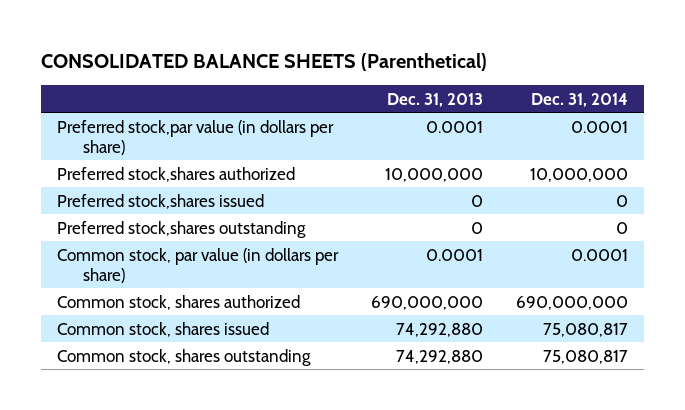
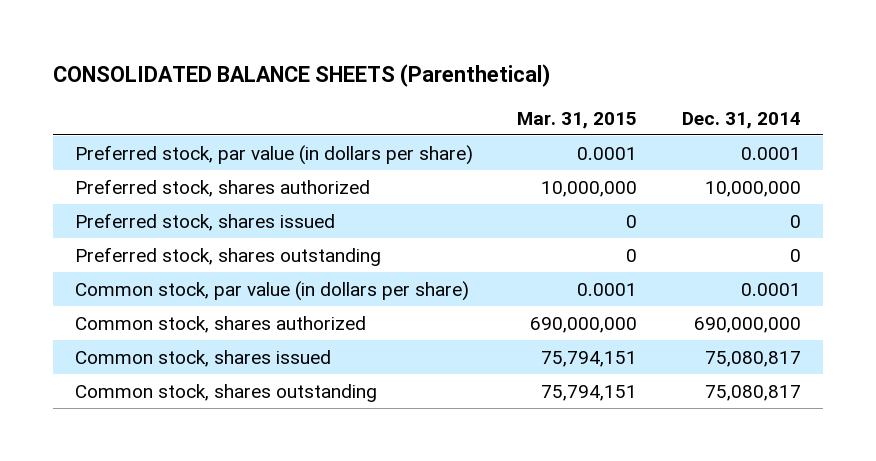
[386,92,483,107] Dec. 31, 2013 -> none
none -> [517,111,638,129] Mar. 31, 2015
[57,119,335,155] Preferred stock,par value (in dollars per share) -> [75,144,474,165] Preferred stock, par value (in dollars per share)
[57,166,296,182] Preferred stock,shares authorized -> [75,178,371,197] Preferred stock, shares authorized
[57,193,265,209] Preferred stock,shares issued -> [75,212,336,231] Preferred stock, shares issued
[57,220,307,238] Preferred stock,shares outstanding -> [75,246,382,266] Preferred stock, shares outstanding

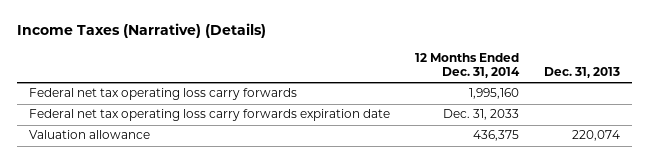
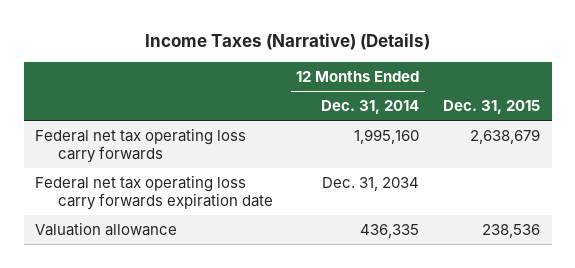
[544,66,621,78] Dec. 31, 2013 -> none
none -> [442,100,540,115] Dec. 31, 2015
[443,109,520,121] Dec. 31, 2033 -> [322,177,420,192] Dec. 31, 2034
[473,130,520,142] 436,375 -> [360,224,420,239] 436,335

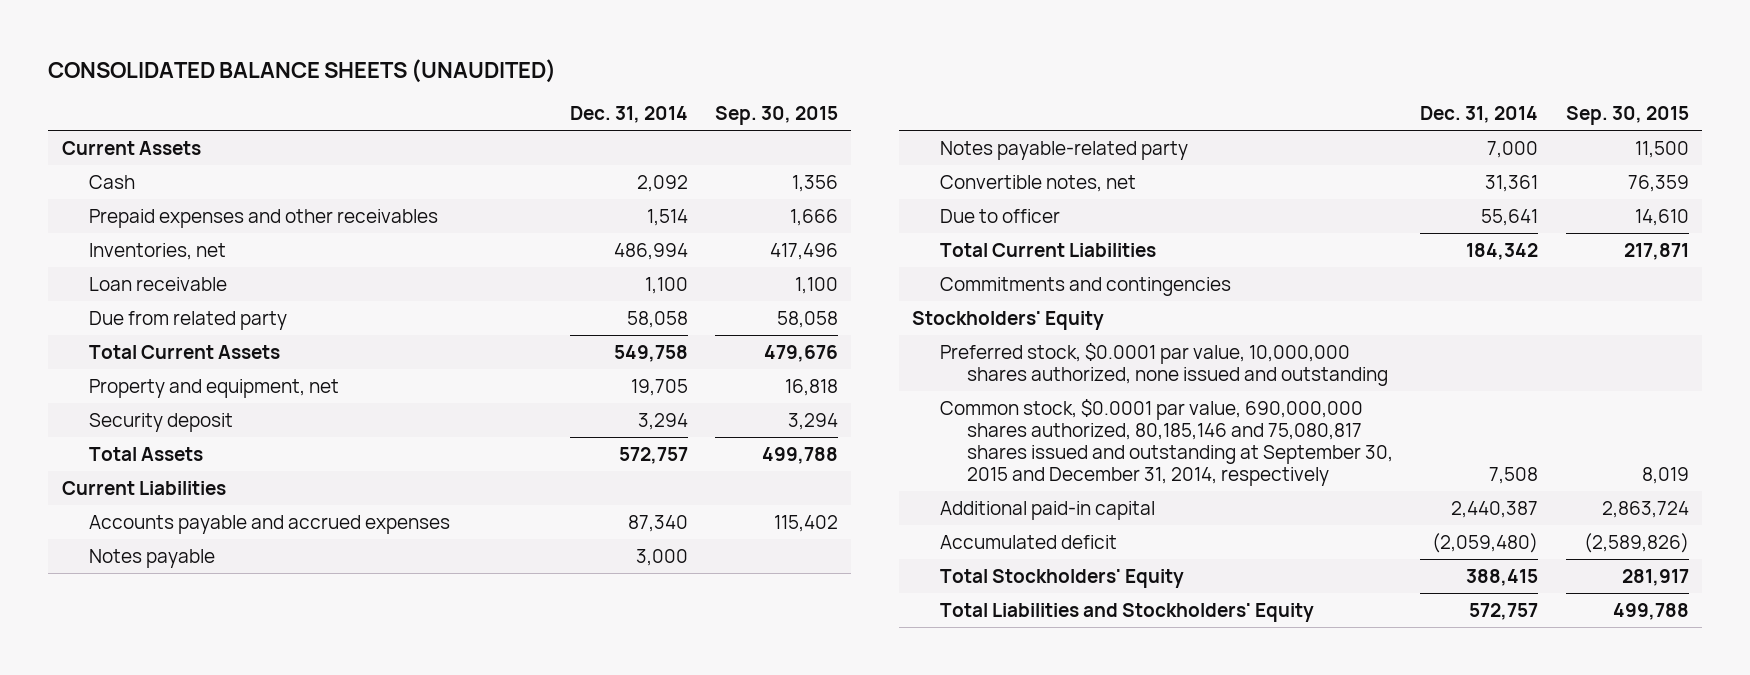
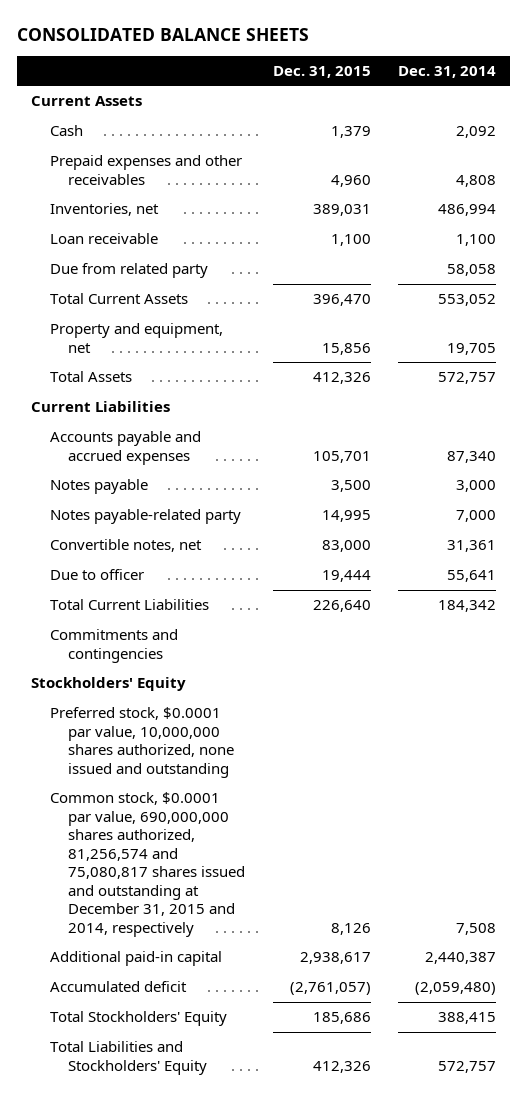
[48,58,557,83] CONSOLIDATED BALANCE SHEETS (UNAUDITED) -> [16,27,309,41] CONSOLIDATED BALANCE SHEETS
[714,106,838,126] Sep. 30, 2015 -> none
none -> [272,66,371,79] Dec. 31, 2015
[646,208,688,226] 1,514 -> [456,174,497,187] 4,808
[613,344,688,362] 549,758 -> [438,294,497,307] 553,052
[89,412,234,432] Security deposit -> none
[939,398,1394,486] Common stock, $0.0001 par value, 690,000,000 shares authorized, 80,185,146 and 75,080,817 shares issued and outstanding at September 30, 2015 and December 31, 2014, respectively -> [49,792,246,937] Common stock, $0.0001 par value, 690,000,000 shares authorized, 81,256,574 and 75,080,817 shares issued and outstanding at December 31, 2015 and 2014, respectively

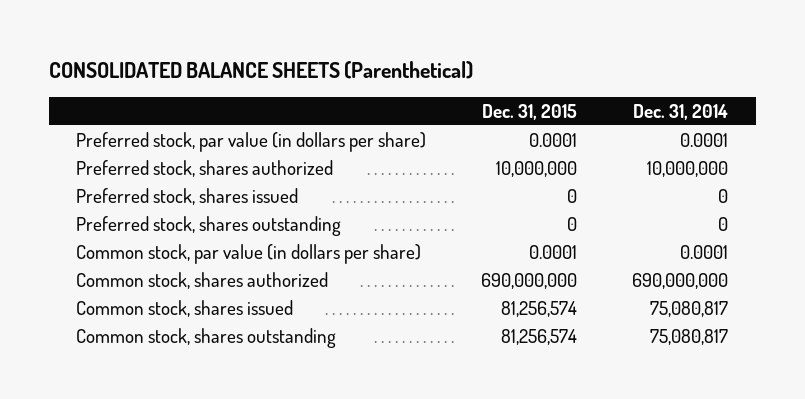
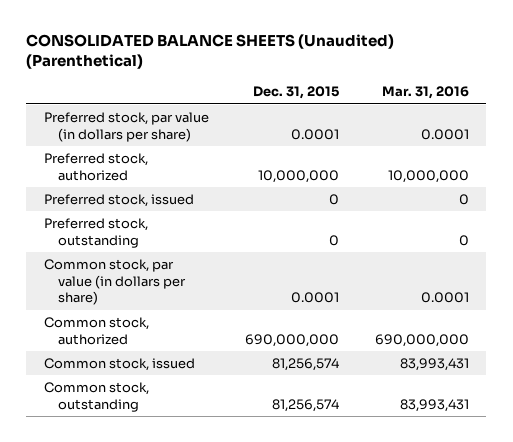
[48,60,473,79] CONSOLIDATED BALANCE SHEETS (Parenthetical) -> [26,34,395,70] CONSOLIDATED BALANCE SHEETS (Unaudited) (Parenthetical)
[633,103,729,120] Dec. 31, 2014 -> none
none -> [381,86,469,100] Mar. 31, 2016
[76,159,334,177] Preferred stock, shares authorized -> [44,152,149,181] Preferred stock, authorized
[76,187,299,205] Preferred stock, shares issued -> [44,193,195,207] Preferred stock, issued
[76,215,342,236] Preferred stock, shares outstanding -> [44,217,149,248] Preferred stock, outstanding
[76,271,329,289] Common stock, shares authorized -> [44,316,150,345] Common stock, authorized
[76,299,294,317] Common stock, shares issued -> [44,357,196,371] Common stock, issued
[76,327,337,348] Common stock, shares outstanding -> [44,381,150,412] Common stock, outstanding

